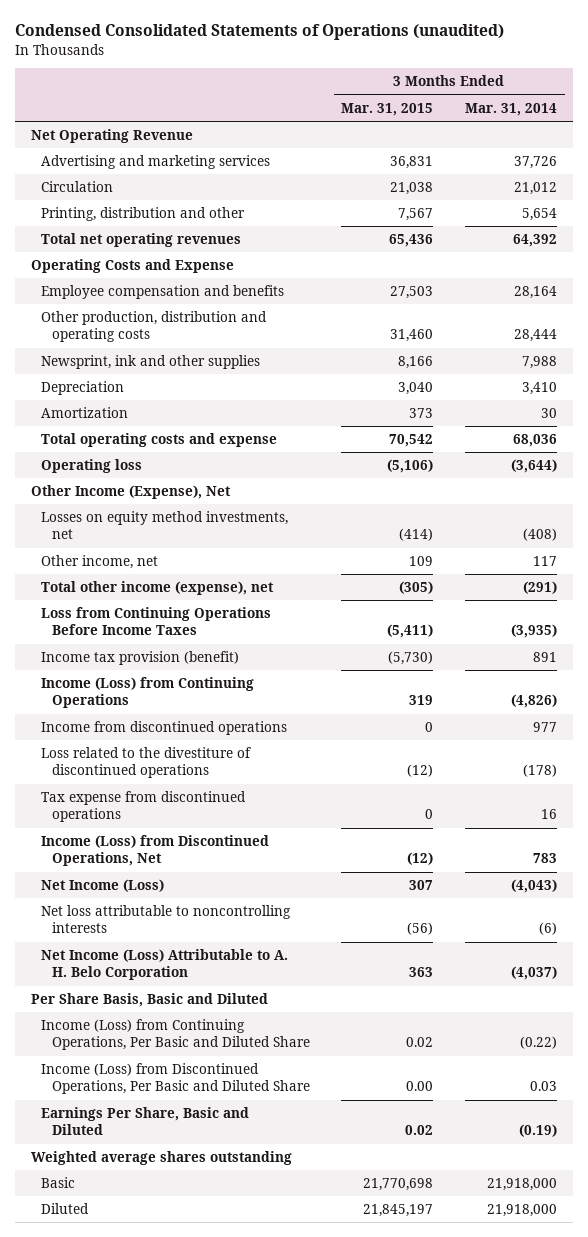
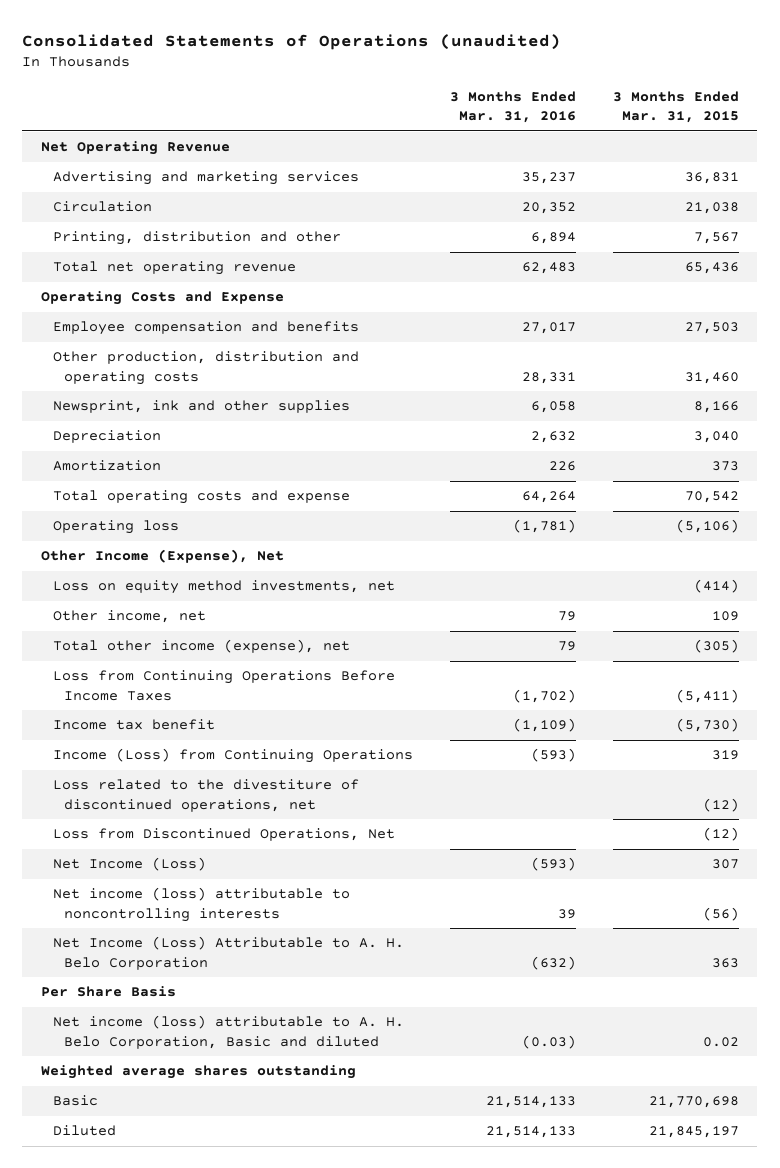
[14,24,504,41] Condensed Consolidated Statements of Operations (unaudited) -> [22,33,562,50] Consolidated Statements of Operations (unaudited)
[465,102,558,116] Mar. 31, 2014 -> none
none -> [449,90,576,124] 3 Months Ended Mar. 31, 2016
[41,233,242,248] Total net operating revenues -> [52,261,296,276] Total net operating revenue
[41,511,289,540] Losses on equity method investments, net -> [52,580,395,595] Loss on equity method investments, net
[41,651,240,666] Income tax provision (benefit) -> [52,719,215,731] Income tax benefit
[41,721,288,736] Income from discontinued operations -> none
[41,791,247,823] Tax expense from discontinued operations -> none
[41,747,252,779] Loss related to the divestiture of discontinued operations -> [52,779,359,812] Loss related to the divestiture of discontinued operations, net
[41,835,270,867] Income (Loss) from Discontinued Operations, Net -> [52,828,395,842] Loss from Discontinued Operations, Net
[41,905,292,934] Net loss attributable to noncontrolling interests -> [52,887,350,922] Net income (loss) attributable to noncontrolling interests
[41,1019,310,1051] Income (Loss) from Continuing Operations, Per Basic and Diluted Share -> none
[41,1063,310,1095] Income (Loss) from Discontinued Operations, Per Basic and Diluted Share -> none
[30,993,268,1008] Per Share Basis, Basic and Diluted -> [40,986,176,998] Per Share Basis
[41,1107,250,1136] Earnings Per Share, Basic and Diluted -> [52,1015,404,1049] Net income (loss) attributable to A. H. Belo Corporation, Basic and diluted

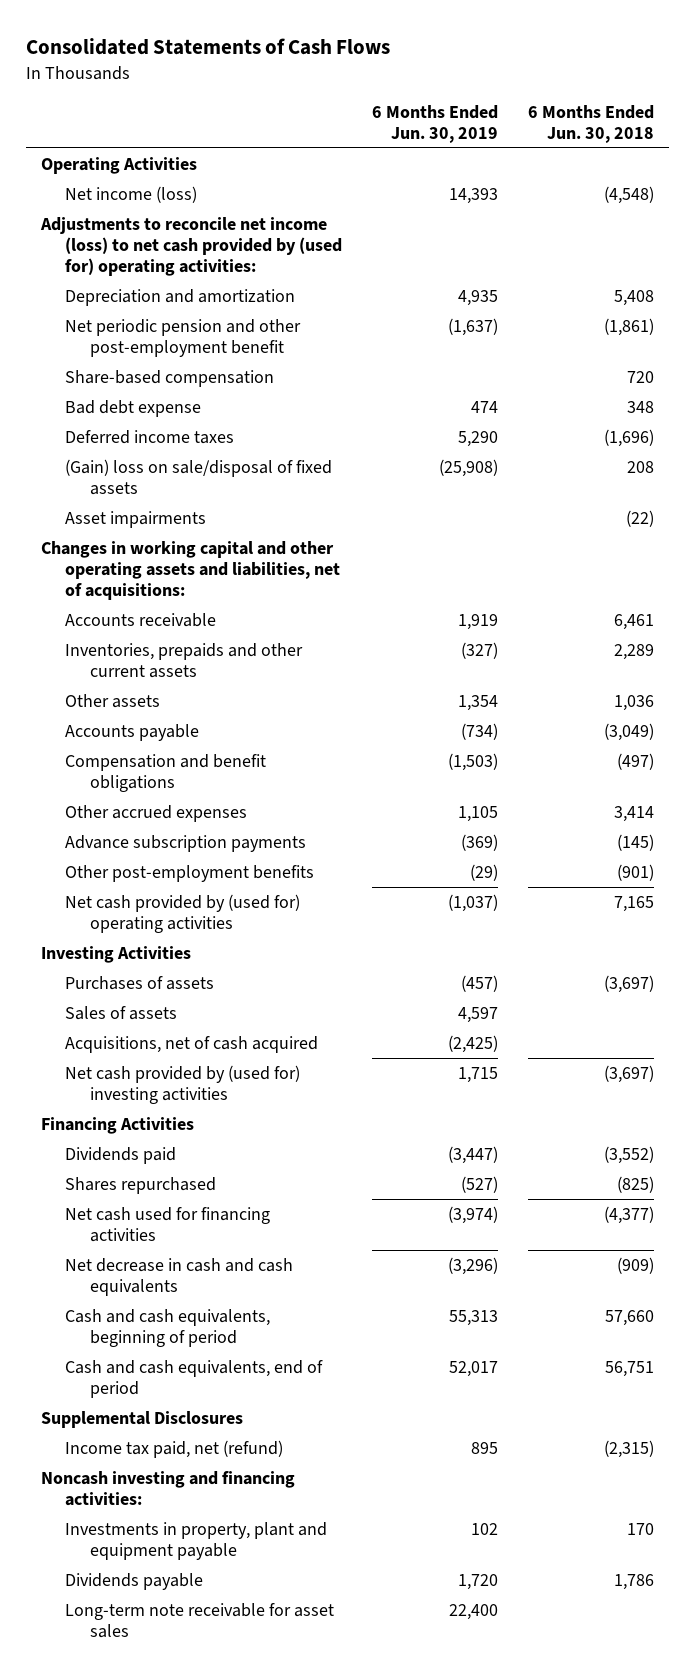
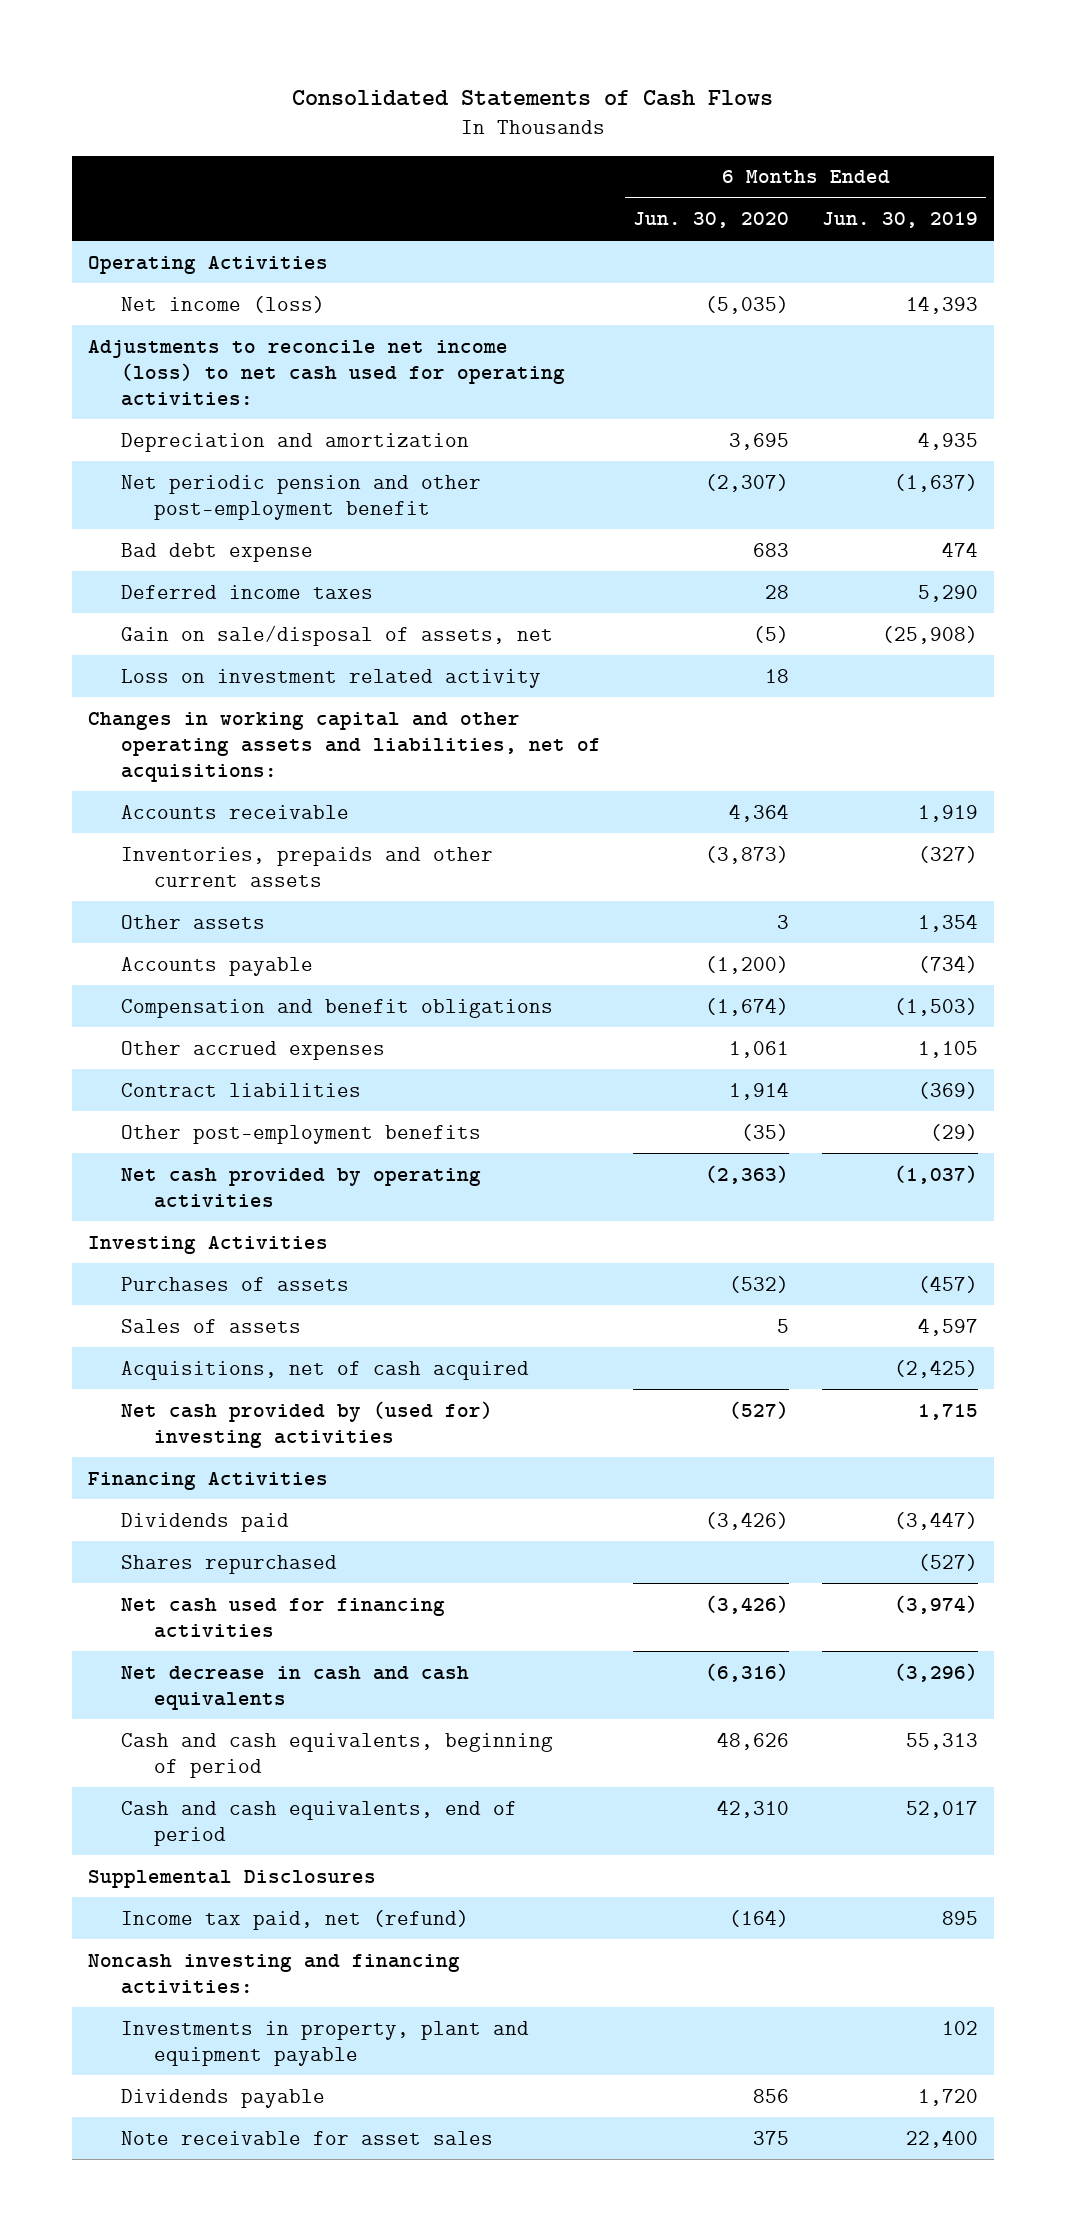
[528,104,655,143] 6 Months Ended Jun. 30, 2018 -> none
none -> [633,212,790,229] Jun. 30, 2020
[39,216,343,276] Adjustments to reconcile net income (loss) to net cash provided by (used for) operating activities: -> [88,339,565,406] Adjustments to reconcile net income (loss) to net cash used for operating activities:
[65,369,275,387] Share-based compensation -> none
[65,510,207,528] Asset impairments -> none
[65,458,333,495] (Gain) loss on sale/disposal of fixed assets -> [120,624,553,646] Gain on sale/disposal of assets, net
none -> [120,668,541,688] Loss on investment related activity
[65,834,307,852] Advance subscription payments -> [120,1082,361,1097] Contract liabilities
[65,893,301,933] Net cash provided by (used for) operating activities -> [120,1167,481,1208] Net cash provided by operating activities
[65,1602,335,1638] Long-term note receivable for asset sales -> [120,2130,493,2145] Note receivable for asset sales

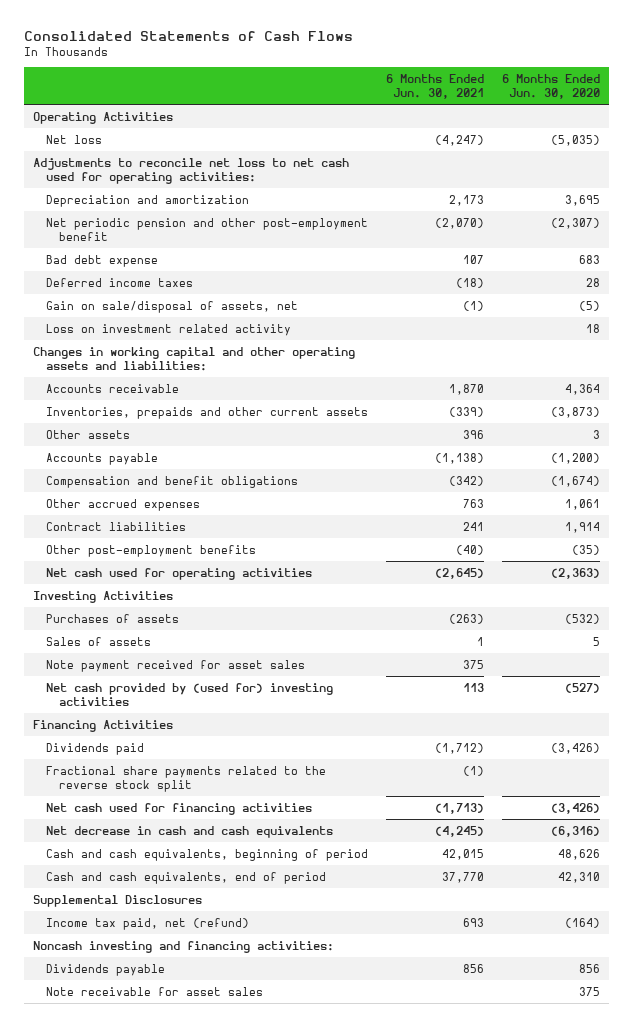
[821,212,978,229] Jun. 30, 2019 -> none
none -> [385,73,484,100] 6 Months Ended Jun. 30, 2021
[120,295,325,313] Net income (loss) -> [45,134,102,144] Net loss
[88,339,565,406] Adjustments to reconcile net income (loss) to net cash used for operating activities: -> [32,157,349,184] Adjustments to reconcile net loss to net cash used for operating activities:
[88,711,601,782] Changes in working capital and other operating assets and liabilities, net of acquisitions: -> [32,346,355,371] Changes in working capital and other operating assets and liabilities:
[120,1167,481,1208] Net cash provided by operating activities -> [45,567,312,580] Net cash used for operating activities
[120,1360,529,1380] Acquisitions, net of cash acquired -> none
none -> [45,659,305,672] Note payment received for asset sales
[120,1554,337,1574] Shares repurchased -> none
none -> [45,765,326,792] Fractional share payments related to the reverse stock split
[120,2020,529,2066] Investments in property, plant and equipment payable -> none

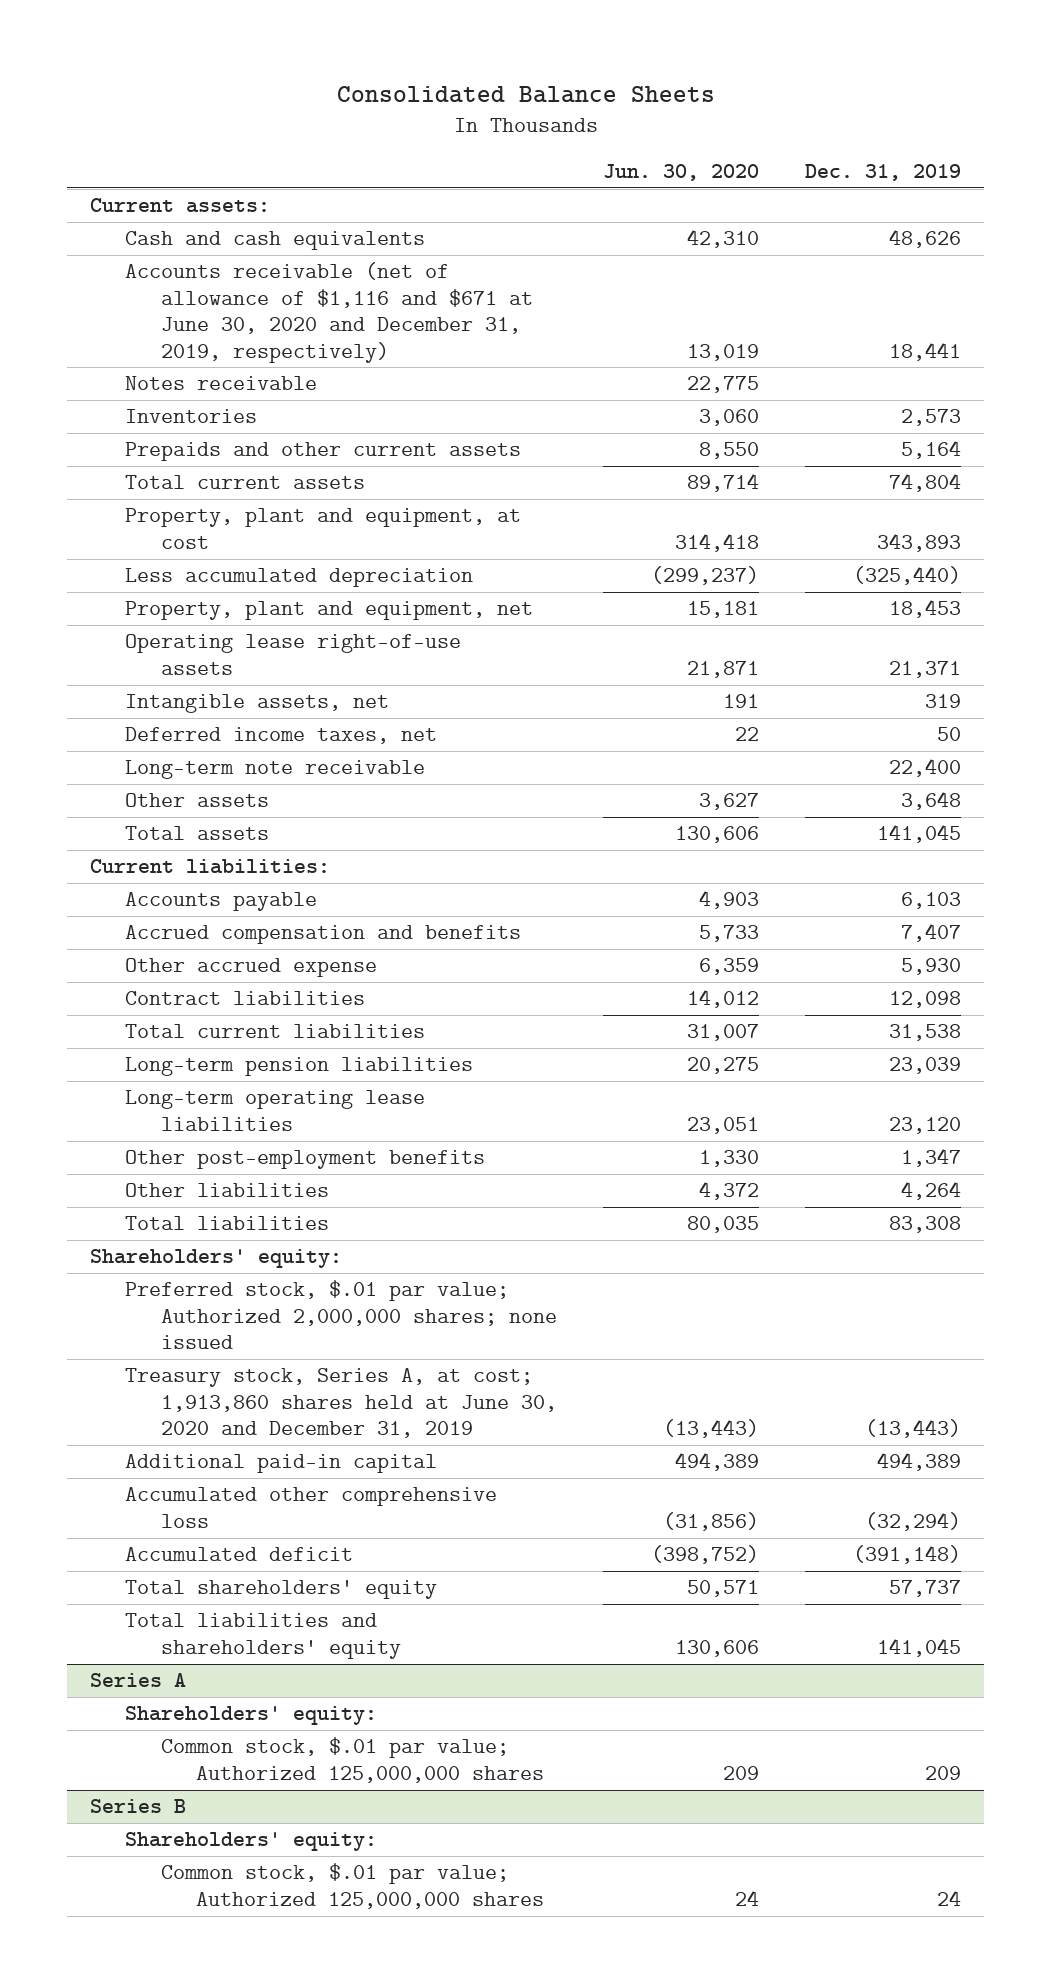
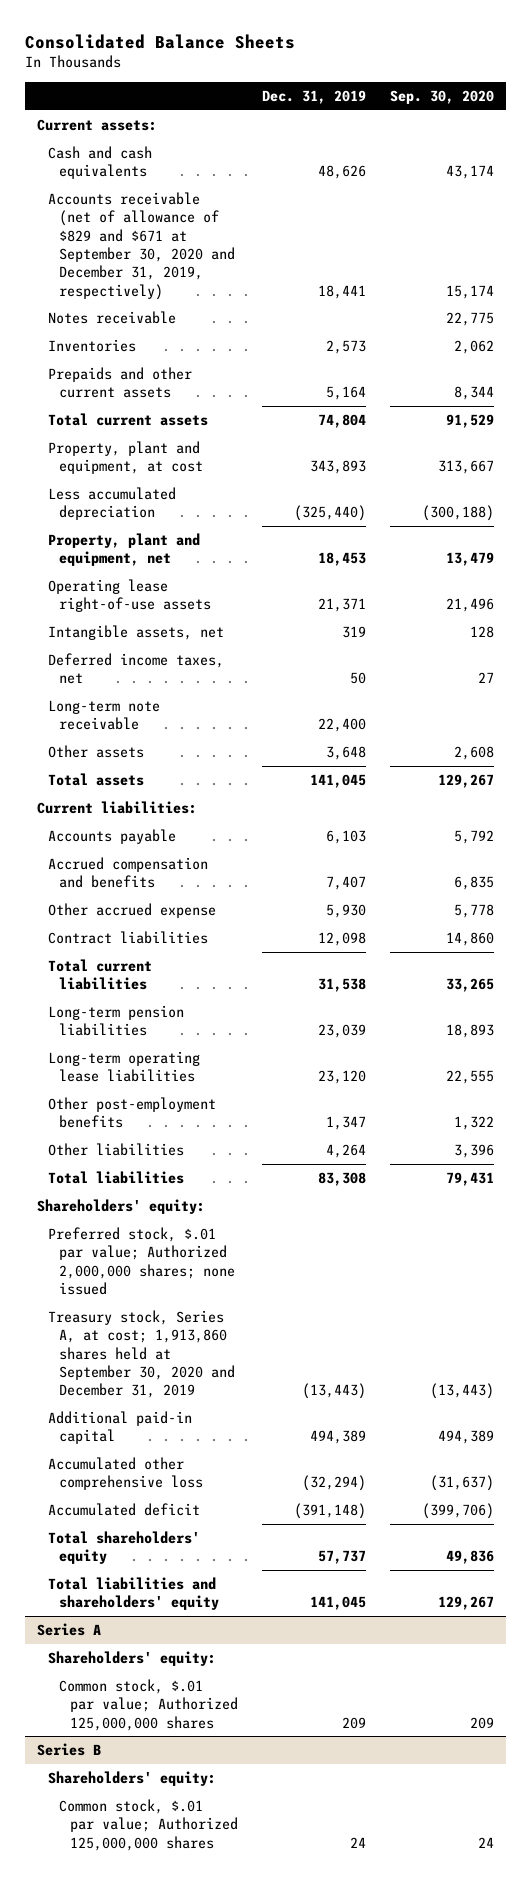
[602,164,759,182] Jun. 30, 2020 -> none
none -> [389,90,494,105] Sep. 30, 2020
[125,262,533,363] Accounts receivable (net of allowance of $1,116 and $671 at June 30, 2020 and December 31, 2019, respectively) -> [47,192,236,300] Accounts receivable (net of allowance of $829 and $671 at September 30, 2020 and December 31, 2019, respectively)
[125,1368,557,1439] Treasury stock, Series A, at cost; 1,913,860 shares held at June 30, 2020 and December 31, 2019 -> [47,1310,236,1399] Treasury stock, Series A, at cost; 1,913,860 shares held at September 30, 2020 and December 31, 2019

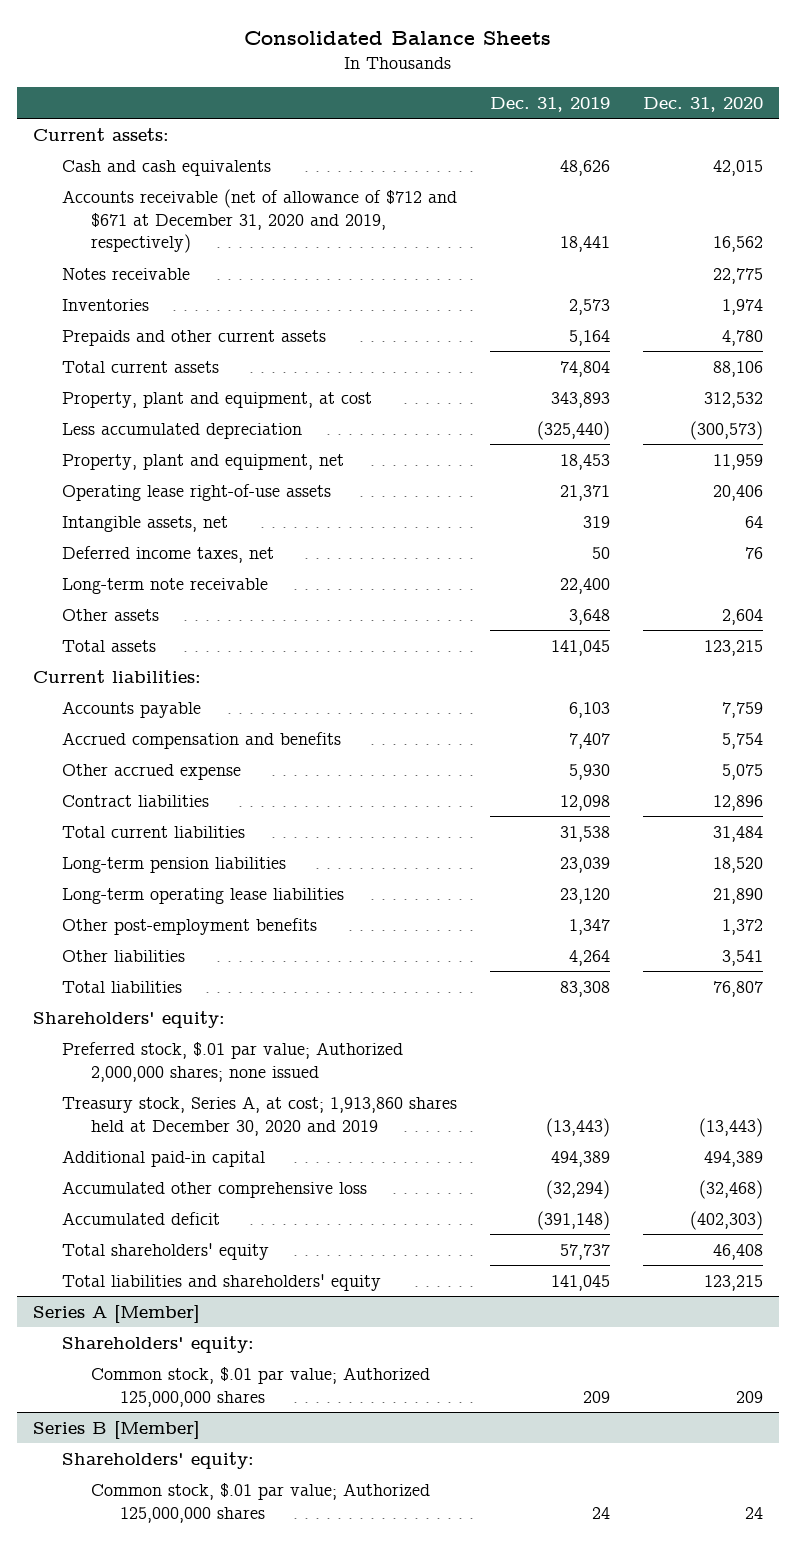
[389,90,494,105] Sep. 30, 2020 -> none
none -> [642,97,763,113] Dec. 31, 2020
[47,192,236,300] Accounts receivable (net of allowance of $829 and $671 at September 30, 2020 and December 31, 2019, respectively) -> [62,188,458,254] Accounts receivable (net of allowance of $712 and $671 at December 31, 2020 and 2019, respectively)
[47,1310,236,1399] Treasury stock, Series A, at cost; 1,913,860 shares held at September 30, 2020 and December 31, 2019 -> [62,1095,458,1136] Treasury stock, Series A, at cost; 1,913,860 shares held at December 30, 2020 and 2019
[36,1623,101,1637] Series A -> [33,1304,201,1323] Series A [Member]
[36,1743,101,1757] Series B -> [33,1420,201,1439] Series B [Member]

